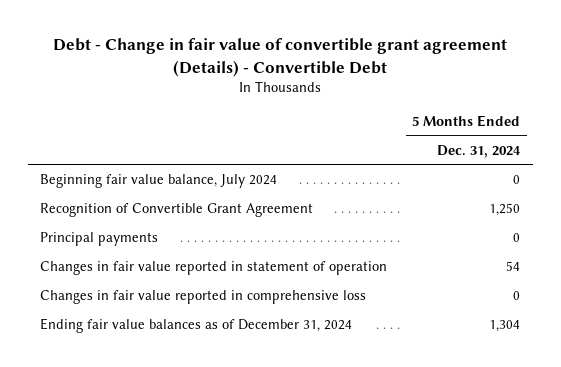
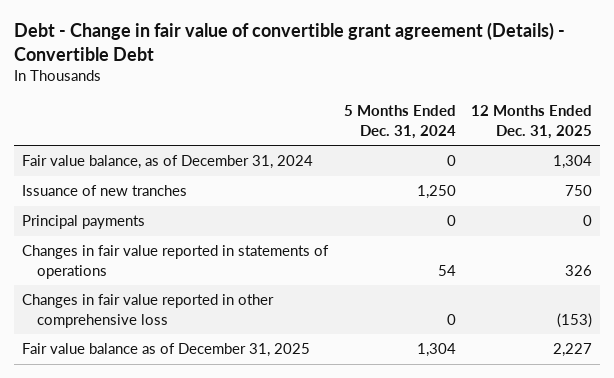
none -> [471,105,593,140] 12 Months Ended Dec. 31, 2025
[40,174,278,189] Beginning fair value balance, July 2024 -> [21,155,313,170] Fair value balance, as of December 31, 2024
[40,203,314,218] Recognition of Convertible Grant Agreement -> [21,185,187,197] Issuance of new tranches
[40,261,388,276] Changes in fair value reported in statement of operation -> [21,245,329,279] Changes in fair value reported in statements of operations
[40,290,367,305] Changes in fair value reported in comprehensive loss -> [21,294,274,328] Changes in fair value reported in other comprehensive loss
[40,318,353,334] Ending fair value balances as of December 31, 2024 -> [21,343,310,358] Fair value balance as of December 31, 2025

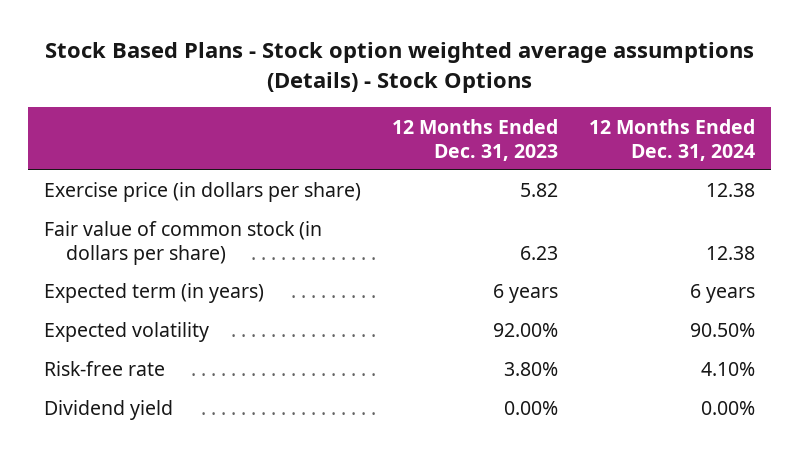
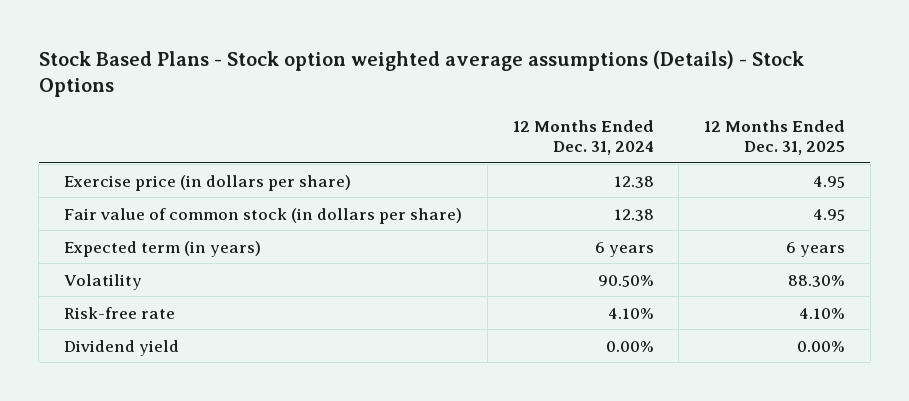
[392,118,559,161] 12 Months Ended Dec. 31, 2023 -> none
none -> [704,120,846,156] 12 Months Ended Dec. 31, 2025
[43,322,209,343] Expected volatility -> [64,273,143,290] Volatility

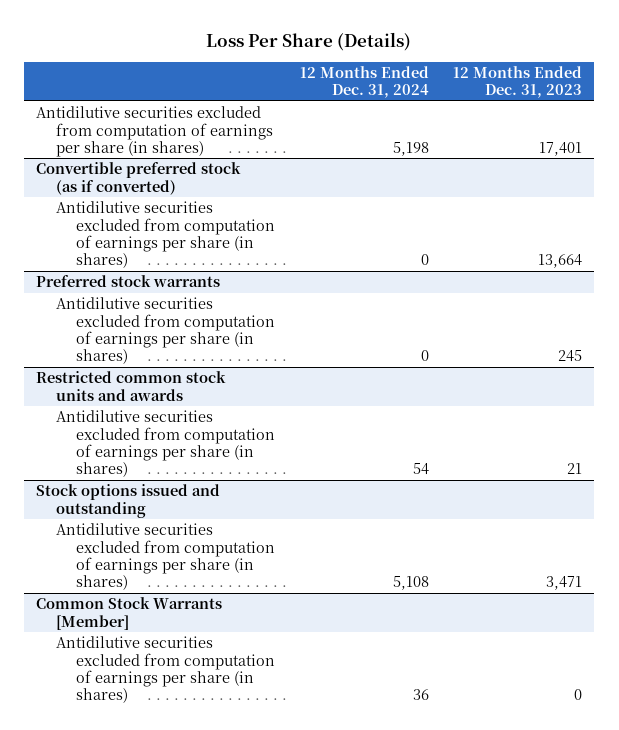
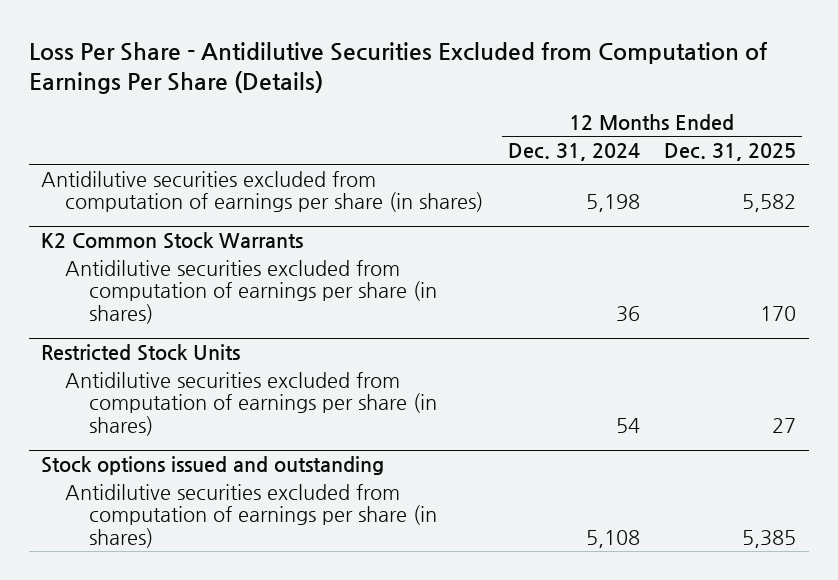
[206,32,412,52] Loss Per Share (Details) -> [29,42,769,95] Loss Per Share - Antidilutive Securities Excluded from Computation of Earnings Per Share (Details)
[453,66,583,99] 12 Months Ended Dec. 31, 2023 -> none
none -> [664,143,797,162] Dec. 31, 2025
[36,162,242,195] Convertible preferred stock (as if converted) -> none
[36,275,221,288] Preferred stock warrants -> none
[56,297,275,365] Antidilutive securities excluded from computation of earnings per share (in shares) -> none
none -> [41,231,304,249] K2 Common Stock Warrants
[420,254,429,266] 0 -> [615,305,640,322] 36
[36,371,227,401] Restricted common stock units and awards -> [41,343,241,361] Restricted Stock Units
[36,597,223,630] Common Stock Warrants [Member] -> none
[56,636,275,704] Antidilutive securities excluded from computation of earnings per share (in shares) -> none

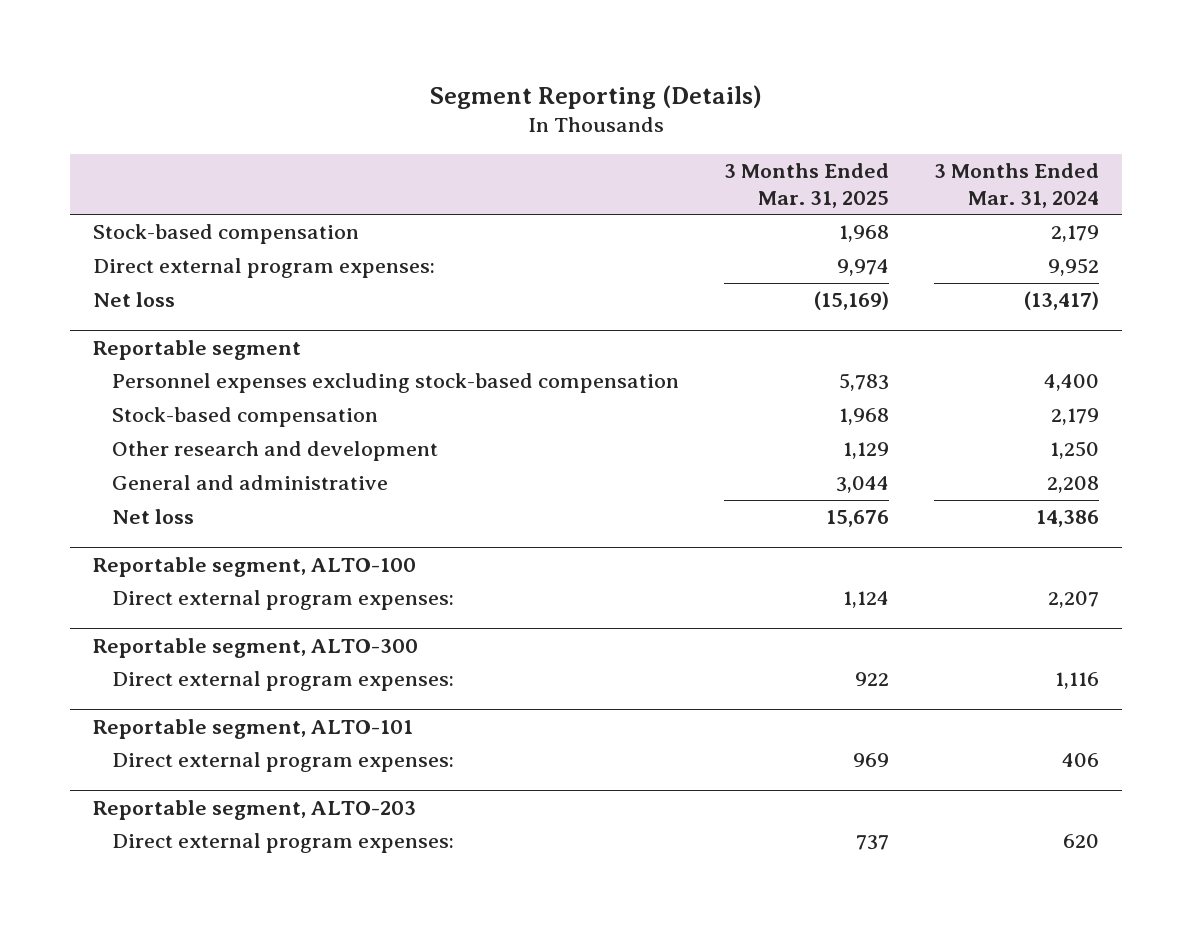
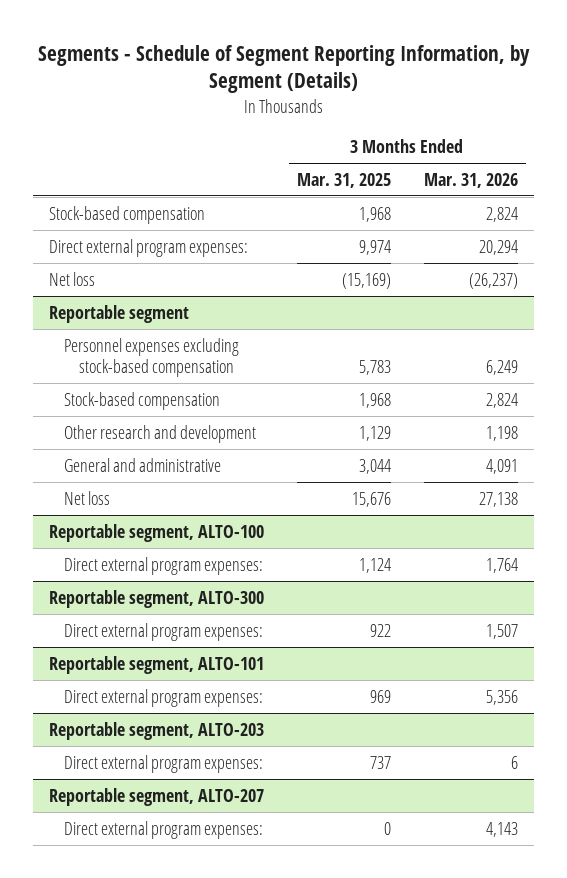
[430,84,763,109] Segment Reporting (Details) -> [37,44,530,94] Segments - Schedule of Segment Reporting Information, by Segment (Details)
[934,163,1100,208] 3 Months Ended Mar. 31, 2024 -> none
none -> [423,172,518,188] Mar. 31, 2026
none -> [49,787,265,806] Reportable segment, ALTO-207
none -> [64,820,264,839] Direct external program expenses:

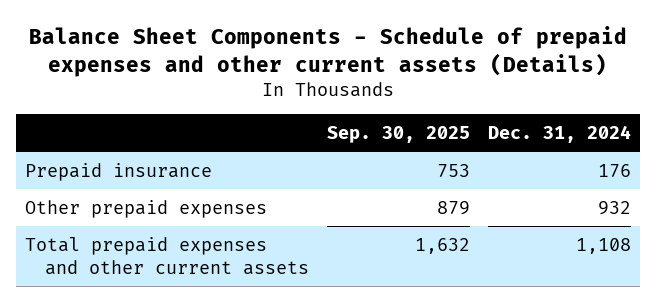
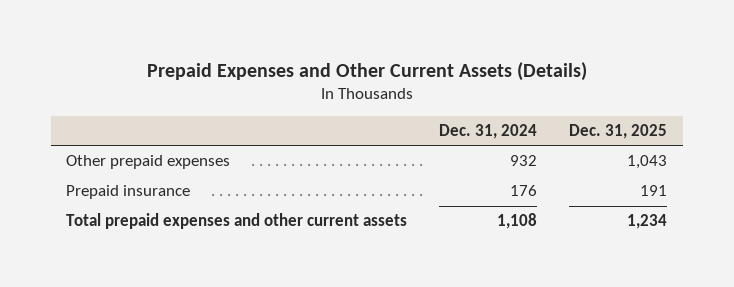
[29,25,628,77] Balance Sheet Components - Schedule of prepaid expenses and other current assets (Details) -> [146,61,587,81] Prepaid Expenses and Other Current Assets (Details)
[327,126,471,144] Sep. 30, 2025 -> none
none -> [569,124,668,140] Dec. 31, 2025
[25,162,213,181] Prepaid insurance -> [66,185,191,200] Prepaid insurance

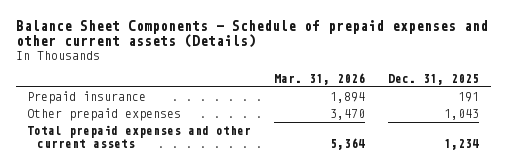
[146,61,587,81] Prepaid Expenses and Other Current Assets (Details) -> [15,20,488,49] Balance Sheet Components - Schedule of prepaid expenses and other current assets (Details)
[439,124,538,140] Dec. 31, 2024 -> none
none -> [274,72,366,85] Mar. 31, 2026
[66,155,231,170] Other prepaid expenses -> [27,108,182,122] Other prepaid expenses

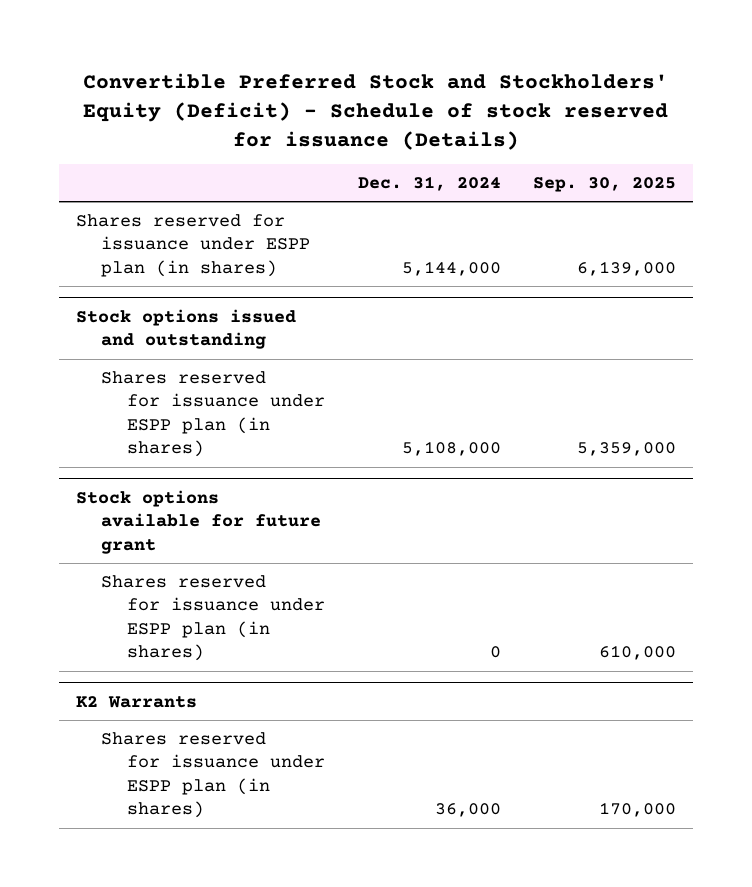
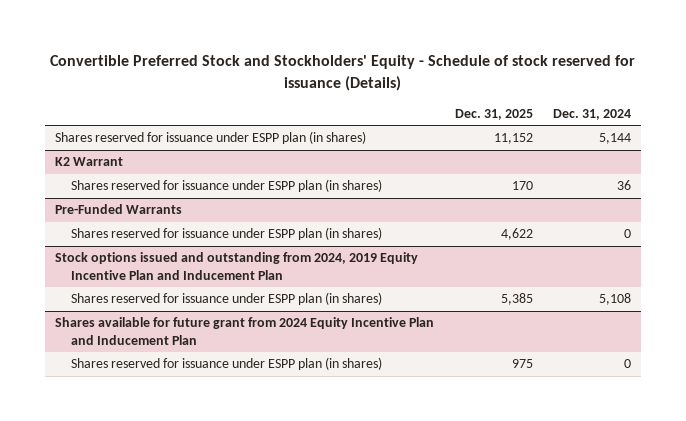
[82,73,668,150] Convertible Preferred Stock and Stockholders' Equity (Deficit) - Schedule of stock reserved for issuance (Details) -> [50,55,636,91] Convertible Preferred Stock and Stockholders' Equity - Schedule of stock reserved for issuance (Details)
[533,177,677,193] Sep. 30, 2025 -> none
none -> [454,108,533,120] Dec. 31, 2025
[75,308,296,350] Stock options issued and outstanding -> none
[75,489,322,554] Stock options available for future grant -> none
[401,260,501,276] 5,144,000 -> [599,133,632,145] 5,144
none -> [55,157,124,167] K2 Warrant
[401,441,501,457] 5,108,000 -> [617,180,632,191] 36
none -> [55,204,183,215] Pre-Funded Warrants
[75,695,197,708] K2 Warrants -> none
none -> [55,252,419,280] Stock options issued and outstanding from 2024, 2019 Equity Incentive Plan and Inducement Plan
[434,803,501,818] 36,000 -> [599,293,632,306] 5,108
none -> [55,317,435,345] Shares available for future grant from 2024 Equity Incentive Plan and Inducement Plan
none -> [70,357,382,371] Shares reserved for issuance under ESPP plan (in shares)

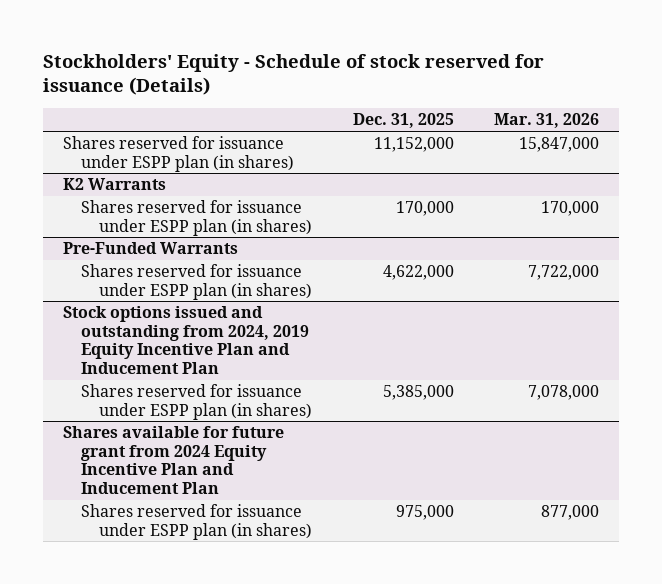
[50,55,636,91] Convertible Preferred Stock and Stockholders' Equity - Schedule of stock reserved for issuance (Details) -> [42,53,544,96] Stockholders' Equity - Schedule of stock reserved for issuance (Details)
[553,108,632,120] Dec. 31, 2024 -> none
none -> [493,113,599,129] Mar. 31, 2026
[493,133,533,145] 11,152 -> [373,137,454,153] 11,152,000
[55,157,124,167] K2 Warrant -> [62,178,166,191] K2 Warrants
[511,181,533,191] 170 -> [395,201,454,217] 170,000
[500,228,533,241] 4,622 -> [382,265,454,281] 4,622,000
[500,293,533,306] 5,385 -> [382,385,454,401] 5,385,000
[511,359,533,369] 975 -> [395,505,454,521] 975,000

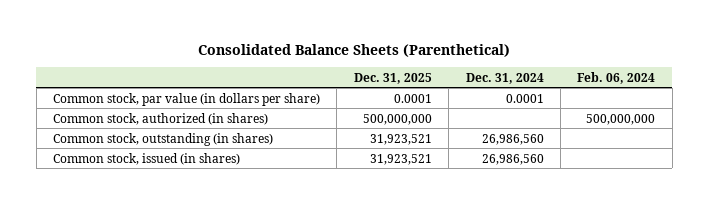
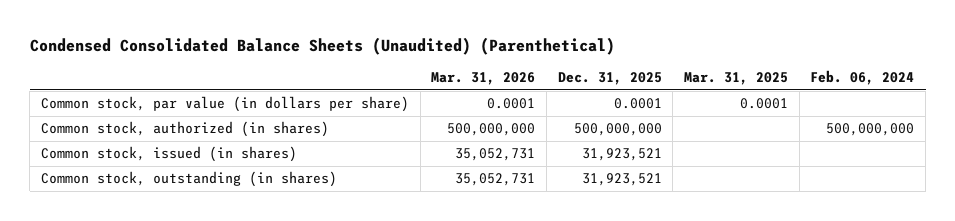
[198,43,511,57] Consolidated Balance Sheets (Parenthetical) -> [29,37,615,56] Condensed Consolidated Balance Sheets (Unaudited) (Parenthetical)
[465,72,544,84] Dec. 31, 2024 -> none
none -> [431,72,536,86] Mar. 31, 2026
none -> [684,72,789,86] Mar. 31, 2025
[52,132,273,146] Common stock, outstanding (in shares) -> [40,171,337,188] Common stock, outstanding (in shares)

